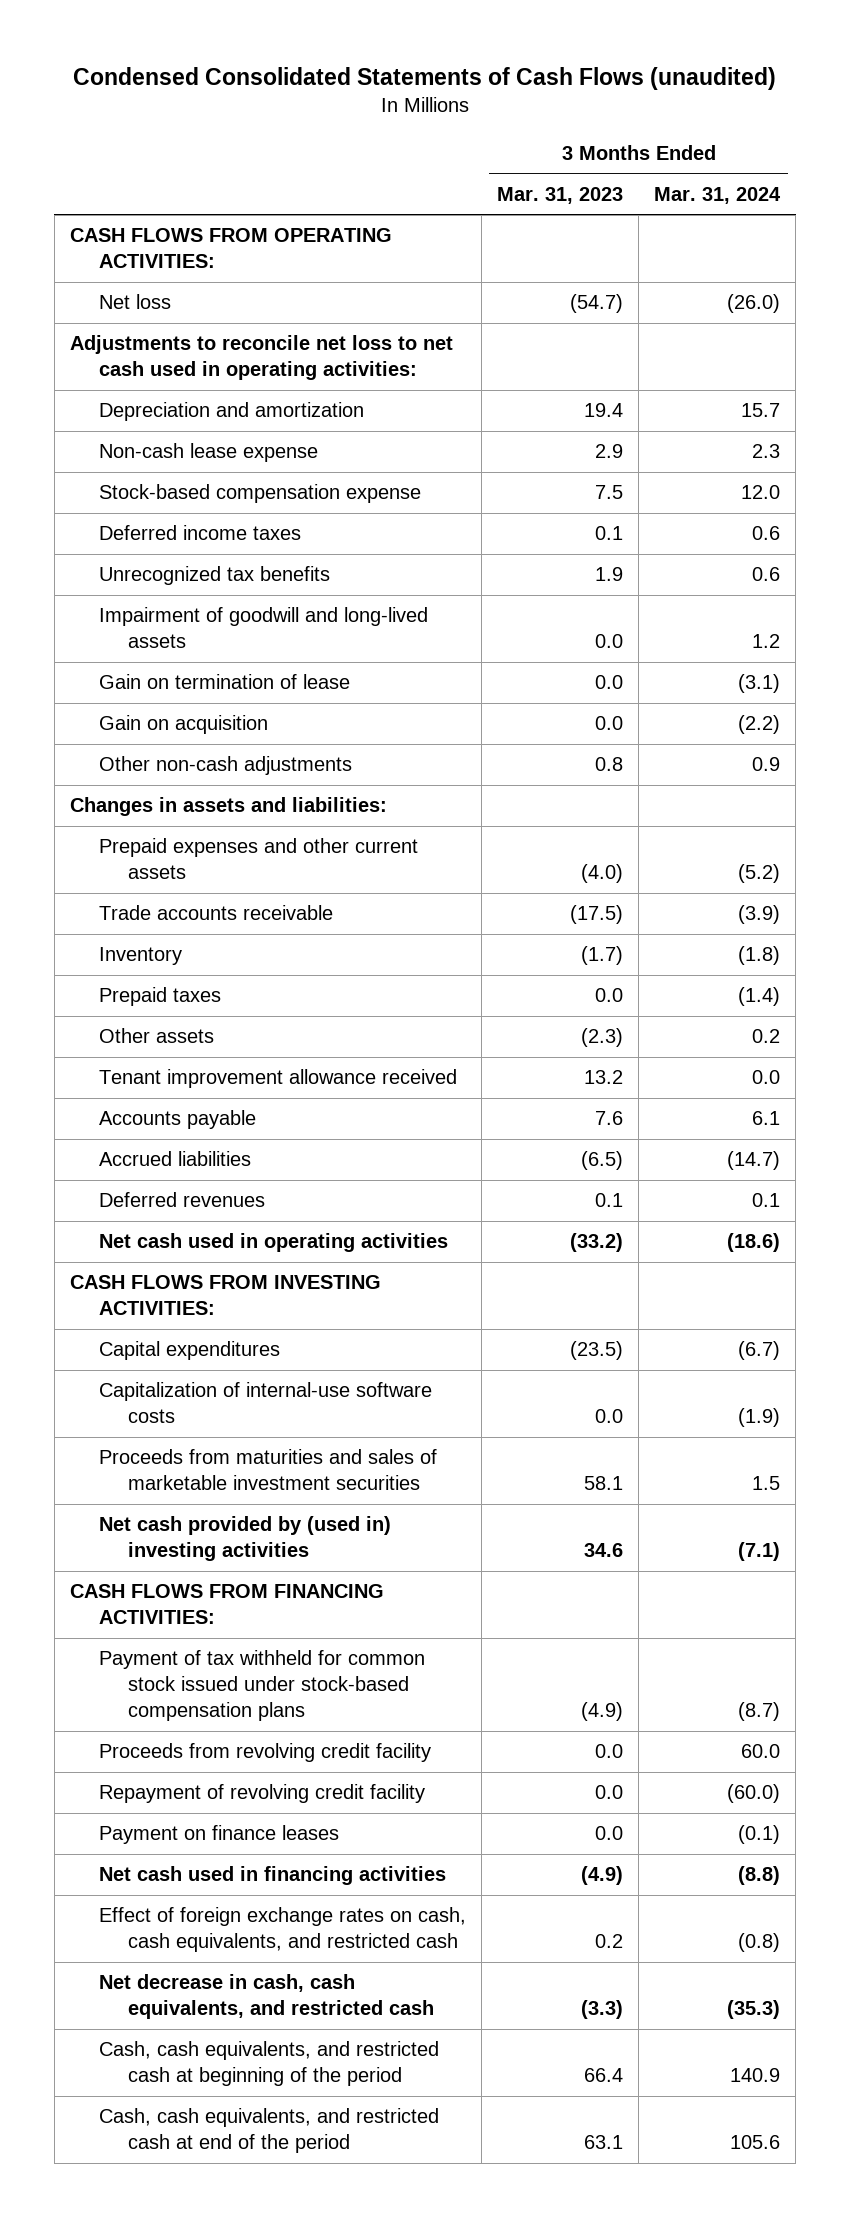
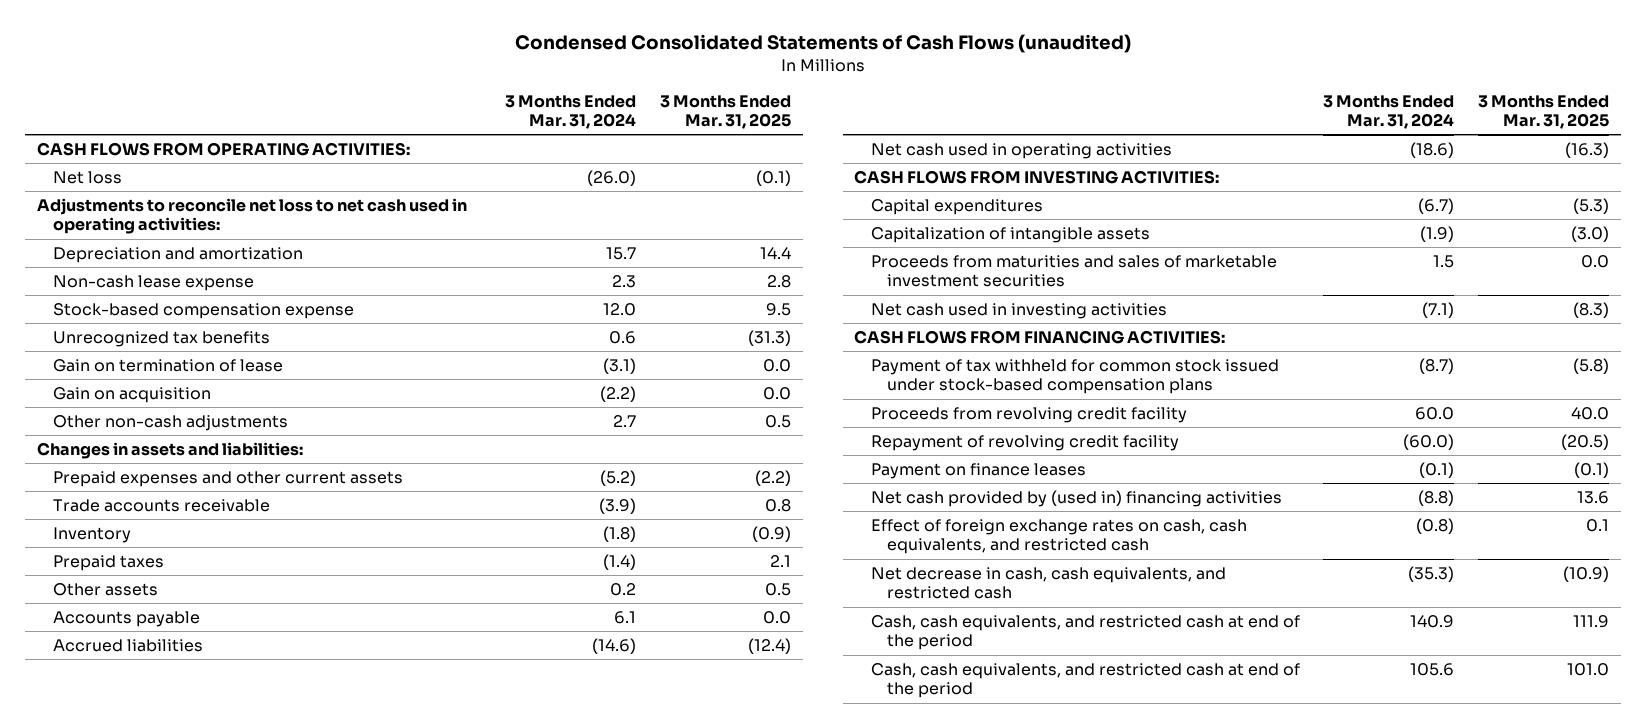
[496,186,623,204] Mar. 31, 2023 -> none
none -> [660,94,792,130] 3 Months Ended Mar. 31, 2025
[98,525,301,541] Deferred income taxes -> none
[98,607,428,649] Impairment of goodwill and long-lived assets -> none
[752,757,781,772] 0.9 -> [613,414,637,427] 2.7
[98,1069,457,1089] Tenant improvement allowance received -> none
[98,1192,265,1208] Deferred revenues -> none
[727,1151,781,1171] (14.7) -> [592,637,637,654] (14.6)
[98,1382,432,1424] Capitalization of internal-use software costs -> none
none -> [870,226,1150,243] Capitalization of intangible assets
[98,1516,391,1562] Net cash provided by (used in) investing activities -> [870,302,1167,319] Net cash used in investing activities
[98,1866,446,1886] Net cash used in financing activities -> [870,489,1282,507] Net cash provided by (used in) financing activities
[98,2041,439,2087] Cash, cash equivalents, and restricted cash at beginning of the period -> [870,614,1300,651] Cash, cash equivalents, and restricted cash at end of the period

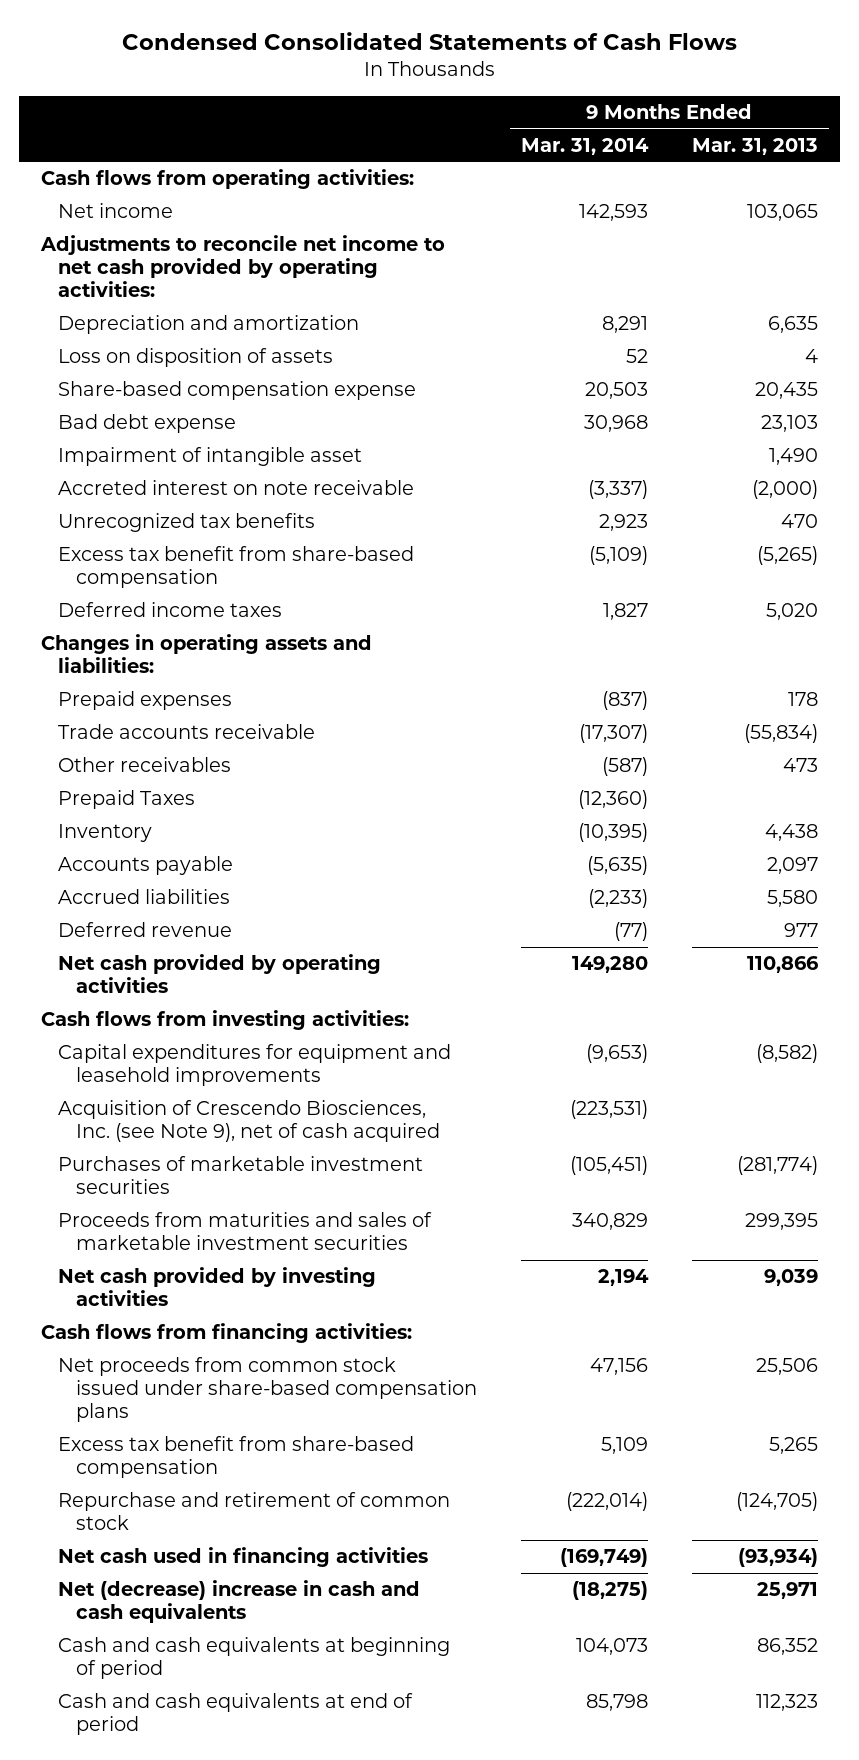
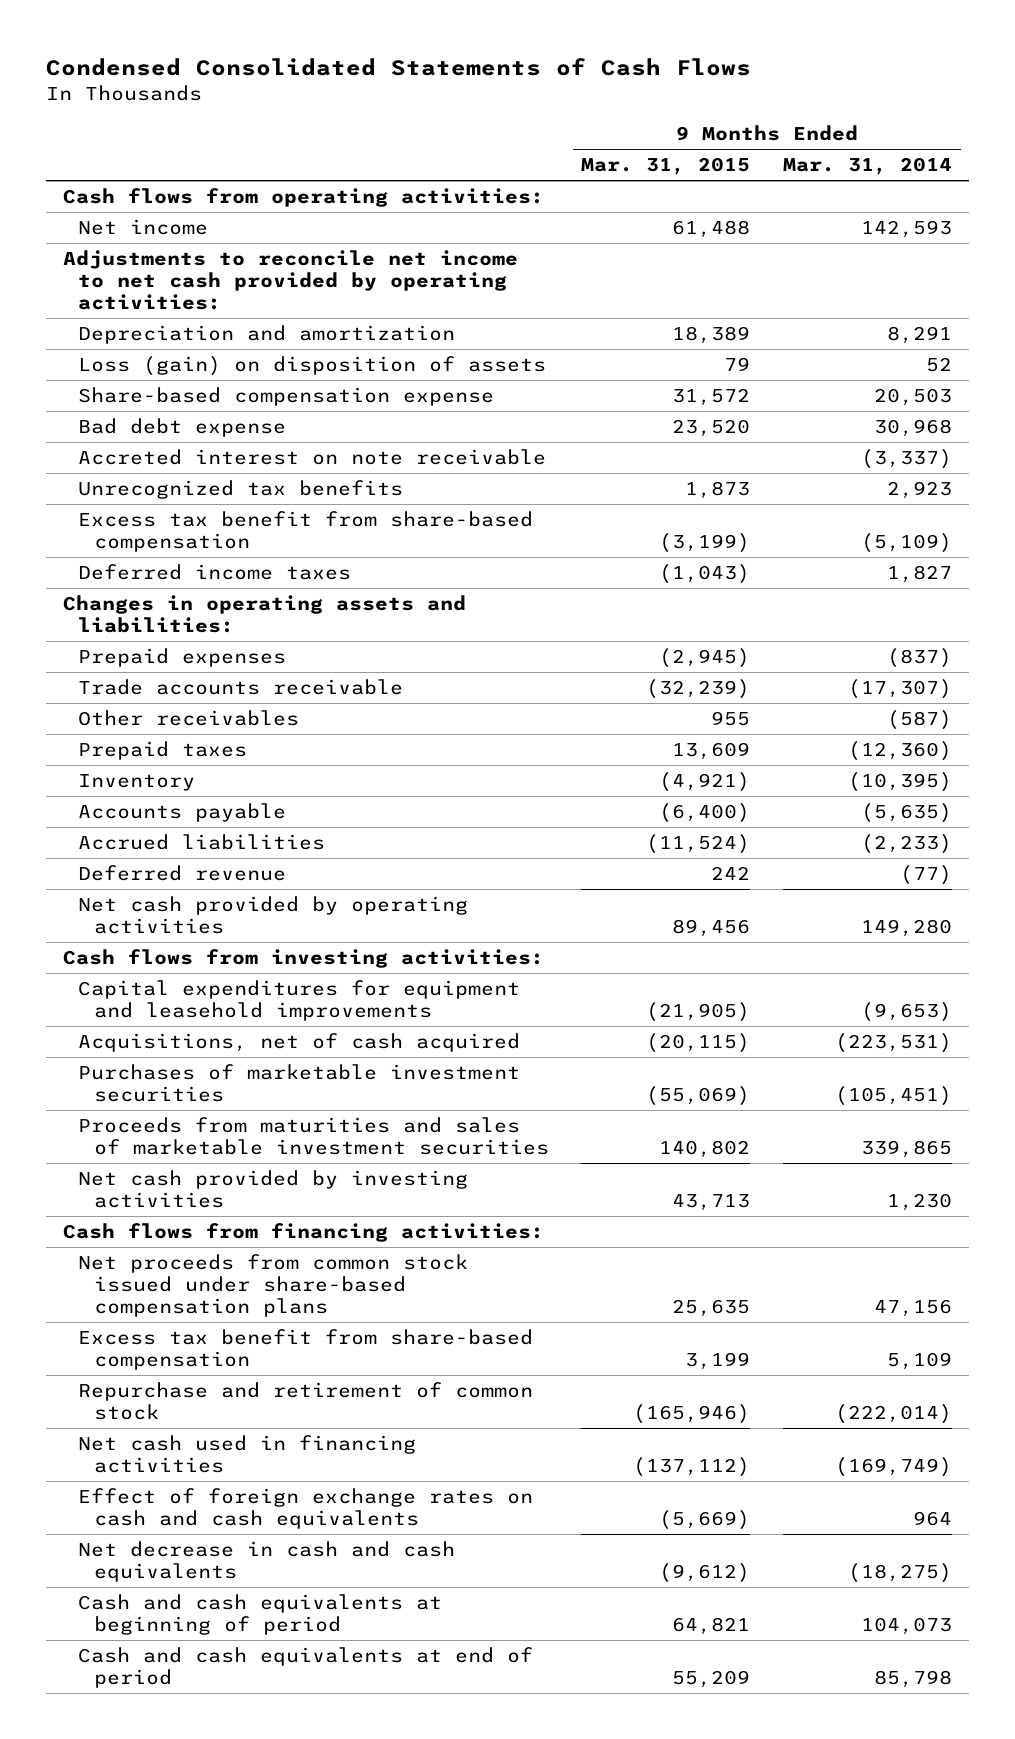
[691,137,818,155] Mar. 31, 2013 -> none
none -> [581,157,751,176] Mar. 31, 2015
[58,348,334,368] Loss on disposition of assets -> [78,355,547,376] Loss (gain) on disposition of assets
[58,447,363,467] Impairment of intangible asset -> none
[58,790,196,810] Prepaid Taxes -> [78,740,248,760] Prepaid taxes
[58,1100,440,1143] Acquisition of Crescendo Biosciences, Inc. (see Note 9), net of cash acquired -> [78,1032,521,1052] Acquisitions, net of cash acquired
[571,1213,648,1231] 340,829 -> [861,1140,953,1159] 339,865
[597,1269,649,1287] 2,194 -> [887,1193,953,1212] 1,230
none -> [78,1487,534,1530] Effect of foreign exchange rates on cash and cash equivalents
[58,1580,421,1624] Net (decrease) increase in cash and cash equivalents -> [78,1540,456,1583] Net decrease in cash and cash equivalents

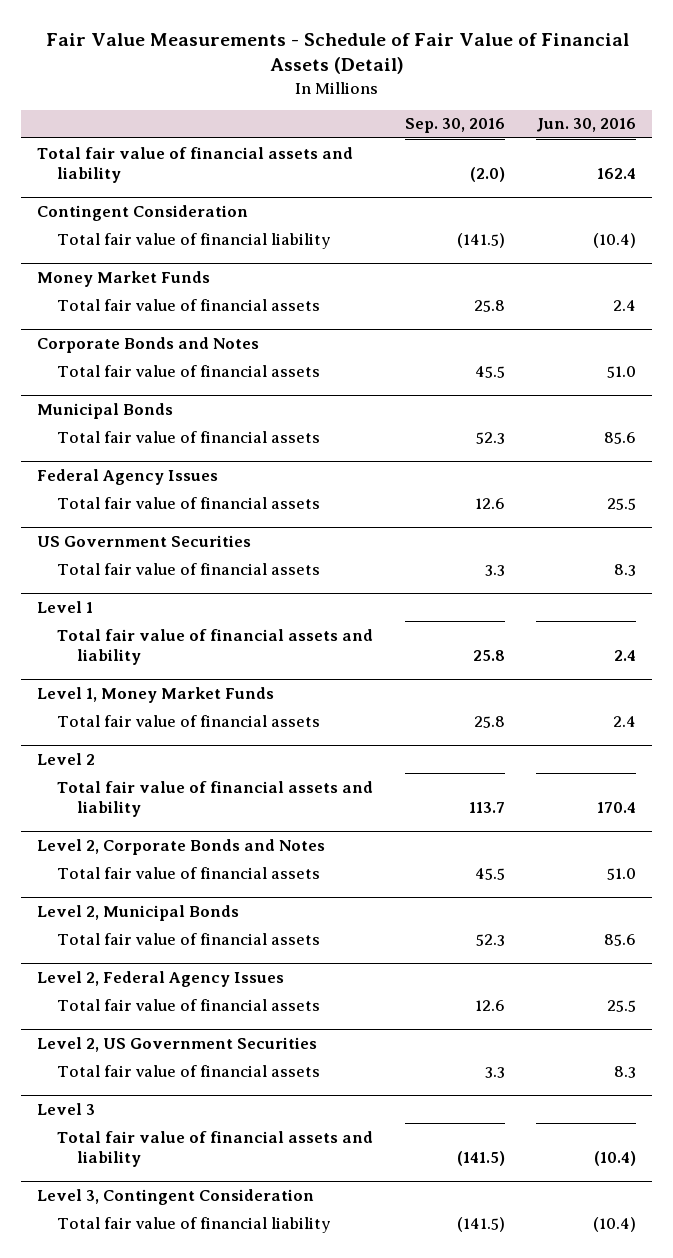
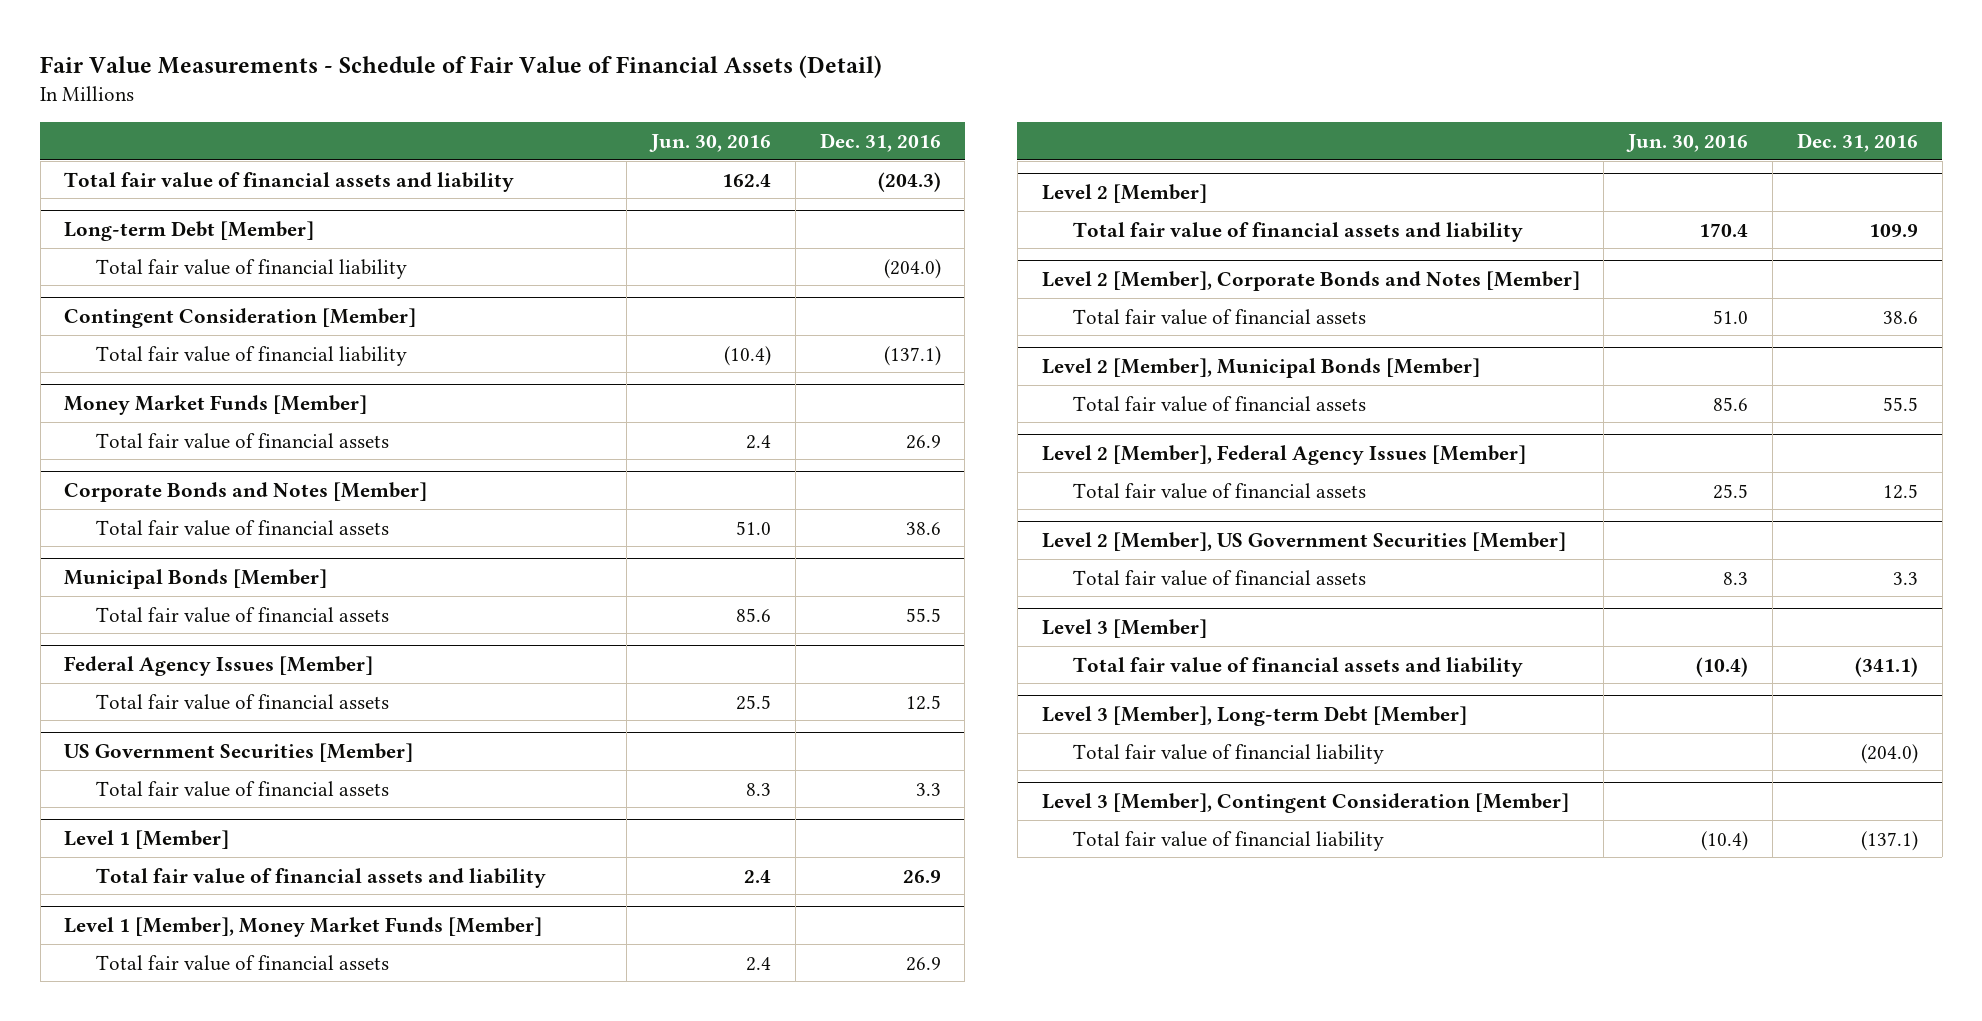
[404,118,505,134] Sep. 30, 2016 -> none
none -> [819,132,941,152] Dec. 31, 2016
none -> [64,221,315,242] Long-term Debt [Member]
none -> [96,258,408,279] Total fair value of financial liability
[36,204,248,221] Contingent Consideration -> [64,308,417,329] Contingent Consideration [Member]
[36,270,210,287] Money Market Funds -> [64,395,368,416] Money Market Funds [Member]
[36,336,259,353] Corporate Bonds and Notes -> [64,482,428,503] Corporate Bonds and Notes [Member]
[36,402,173,419] Municipal Bonds -> [64,569,328,590] Municipal Bonds [Member]
[36,468,218,485] Federal Agency Issues -> [64,656,374,677] Federal Agency Issues [Member]
[36,534,251,547] US Government Securities -> [64,743,414,763] US Government Securities [Member]
[36,600,93,613] Level 1 -> [64,830,230,850] Level 1 [Member]
[36,686,274,703] Level 1, Money Market Funds -> [64,917,543,938] Level 1 [Member], Money Market Funds [Member]
[36,752,95,765] Level 2 -> [1041,184,1207,204] Level 2 [Member]
[36,838,325,855] Level 2, Corporate Bonds and Notes -> [1041,271,1580,292] Level 2 [Member], Corporate Bonds and Notes [Member]
[36,904,239,921] Level 2, Municipal Bonds -> [1041,358,1480,379] Level 2 [Member], Municipal Bonds [Member]
[36,970,284,987] Level 2, Federal Agency Issues -> [1041,445,1526,466] Level 2 [Member], Federal Agency Issues [Member]
[36,1036,317,1052] Level 2, US Government Securities -> [1041,532,1566,552] Level 2 [Member], US Government Securities [Member]
[36,1102,95,1115] Level 3 -> [1041,619,1207,639] Level 3 [Member]
none -> [1041,706,1467,727] Level 3 [Member], Long-term Debt [Member]
none -> [1073,743,1385,764] Total fair value of financial liability
[36,1188,314,1205] Level 3, Contingent Consideration -> [1041,793,1569,814] Level 3 [Member], Contingent Consideration [Member]

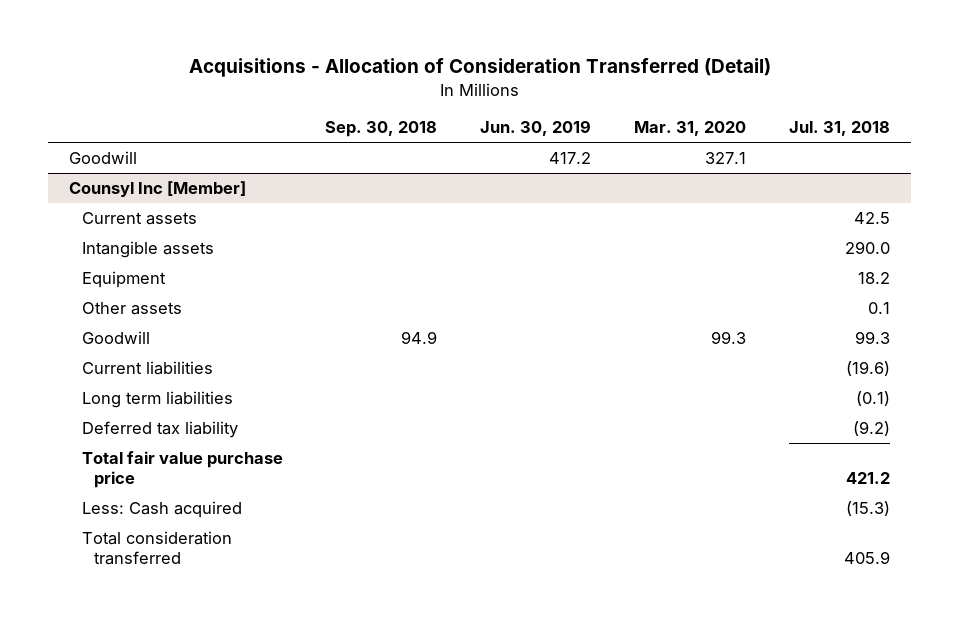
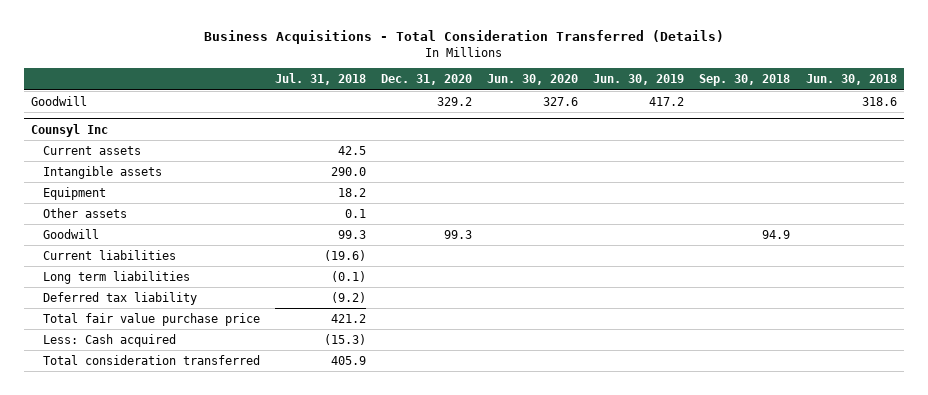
[188,58,771,78] Acquisitions - Allocation of Consideration Transferred (Detail) -> [203,30,724,45] Business Acquisitions - Total Consideration Transferred (Details)
[634,121,747,137] Mar. 31, 2020 -> none
none -> [381,74,473,86] Dec. 31, 2020
none -> [487,74,579,86] Jun. 30, 2020
none -> [805,74,897,86] Jun. 30, 2018
[69,181,247,198] Counsyl Inc [Member] -> [31,123,109,137] Counsyl Inc

